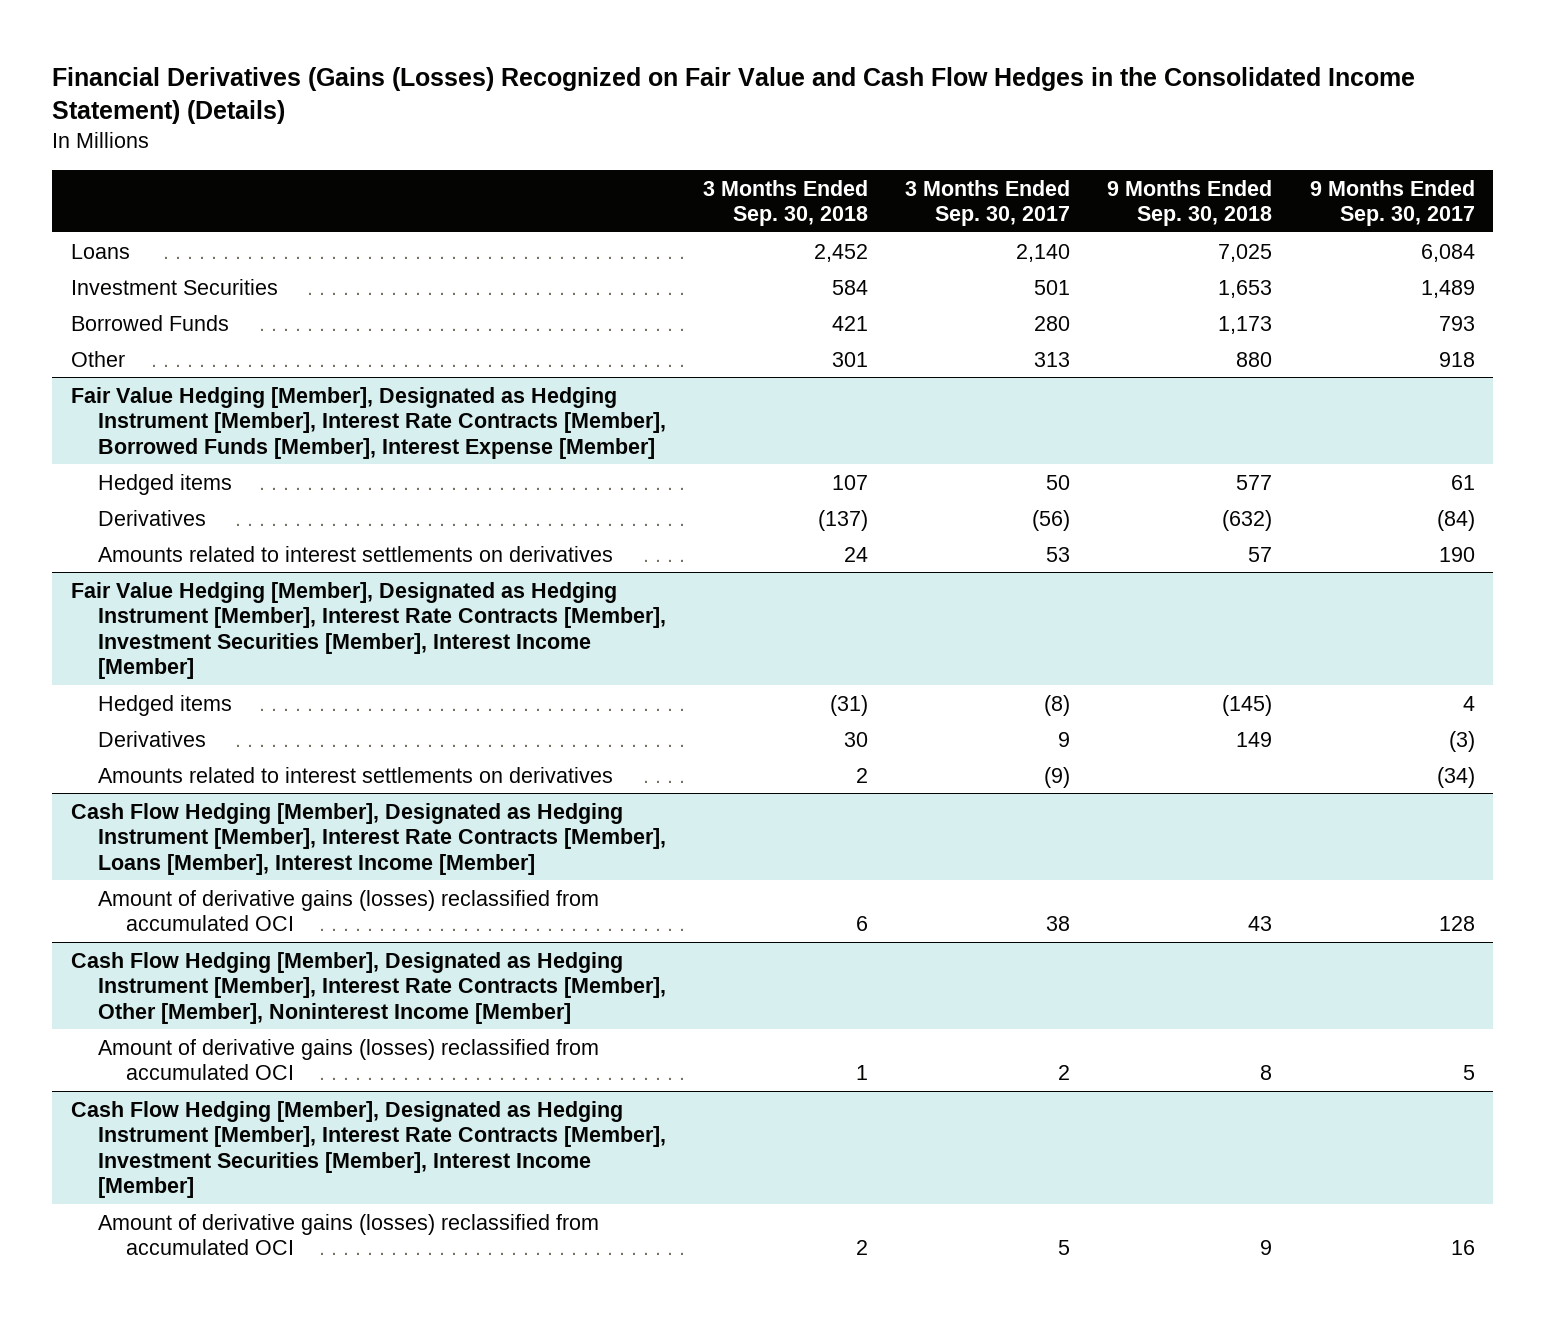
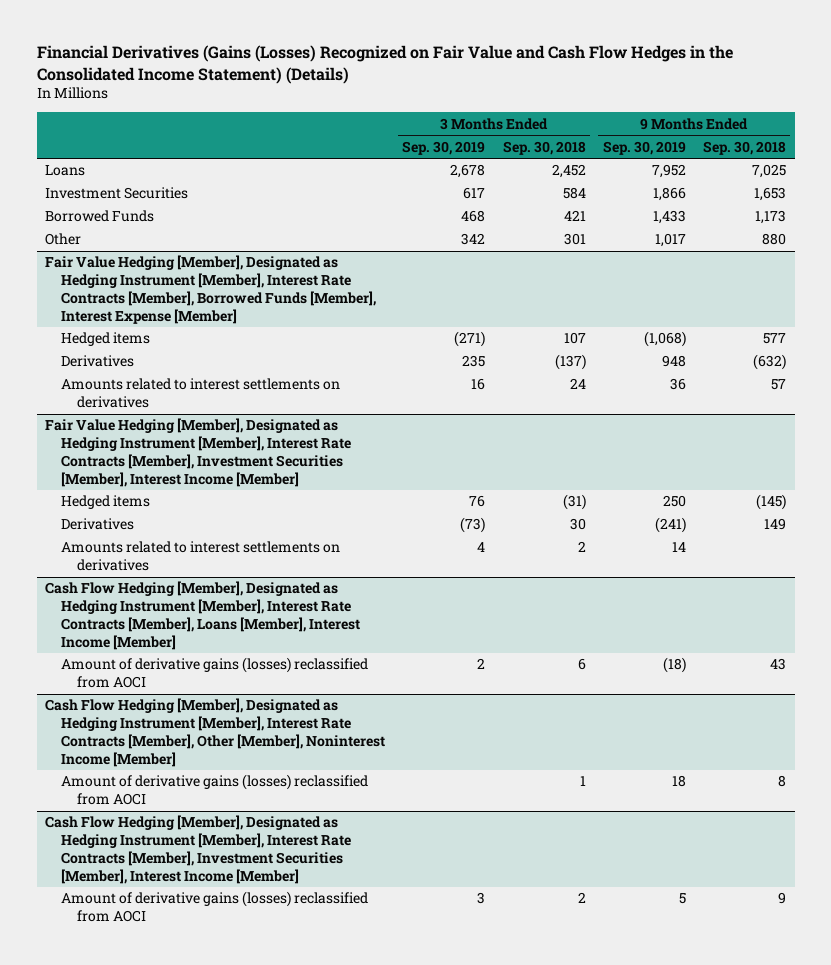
[905,179,1071,227] 3 Months Ended Sep. 30, 2017 -> none
[1309,179,1475,227] 9 Months Ended Sep. 30, 2017 -> none
none -> [402,140,486,155] Sep. 30, 2019
none -> [602,140,686,155] Sep. 30, 2019
[98,889,600,932] Amount of derivative gains (losses) reclassified from accumulated OCI -> [61,657,369,689] Amount of derivative gains (losses) reclassified from AOCI
[98,1038,600,1081] Amount of derivative gains (losses) reclassified from accumulated OCI -> [61,774,369,806] Amount of derivative gains (losses) reclassified from AOCI
[98,1213,600,1256] Amount of derivative gains (losses) reclassified from accumulated OCI -> [61,891,369,923] Amount of derivative gains (losses) reclassified from AOCI

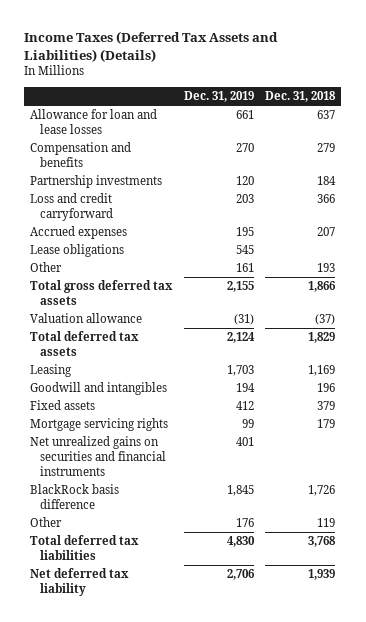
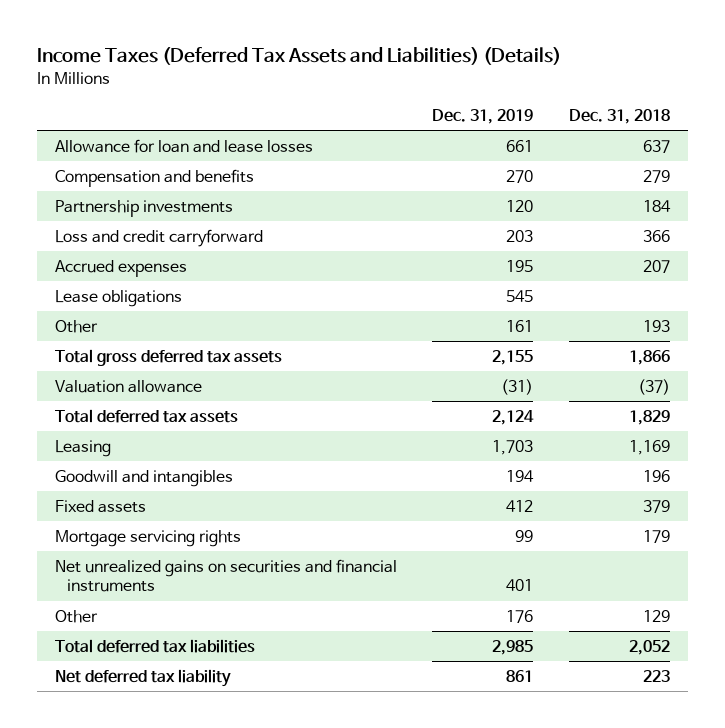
[30,484,120,510] BlackRock basis difference -> none
[317,518,336,528] 119 -> [643,609,671,622] 129
[226,536,255,548] 4,830 -> [492,639,534,655] 2,985
[308,536,337,548] 3,768 -> [629,639,671,655] 2,052
[226,569,255,581] 2,706 -> [506,669,534,682] 861
[308,569,336,581] 1,939 -> [643,669,671,682] 223

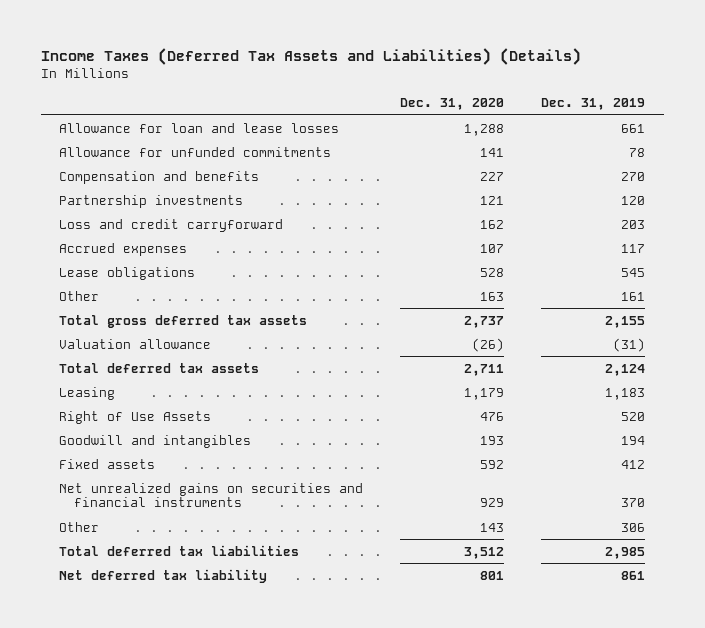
[569,108,671,124] Dec. 31, 2018 -> none
none -> [400,98,505,111] Dec. 31, 2020
none -> [59,146,332,157] Allowance for unfunded commitments
[506,259,534,272] 195 -> [621,243,646,253] 117
[492,439,534,455] 1,703 -> [605,387,646,400] 1,183
none -> [59,410,212,424] Right of Use Assets
[54,529,241,547] Mortgage servicing rights -> none
[506,579,534,592] 401 -> [621,498,646,508] 370
[506,609,534,623] 176 -> [621,522,646,532] 306

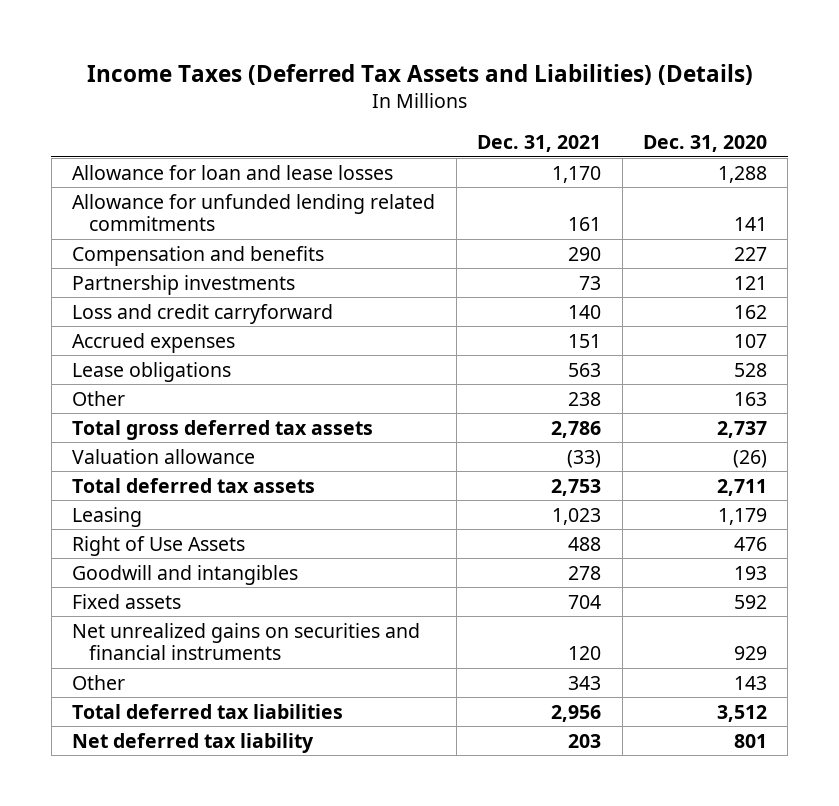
[541,98,646,111] Dec. 31, 2019 -> none
none -> [477,135,602,153] Dec. 31, 2021
[59,146,332,157] Allowance for unfunded commitments -> [72,193,436,232] Allowance for unfunded lending related commitments

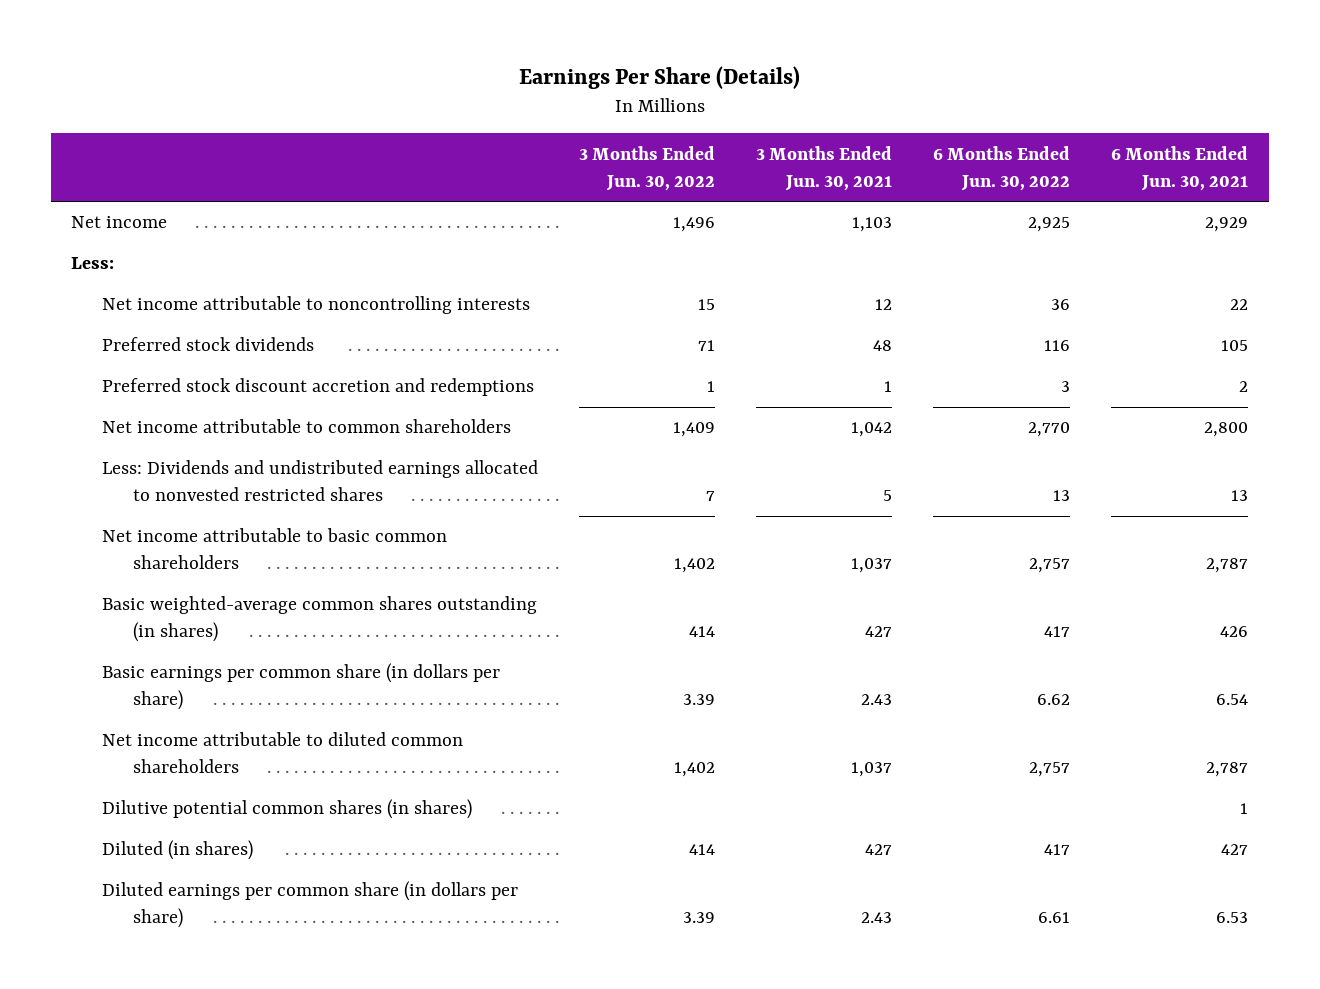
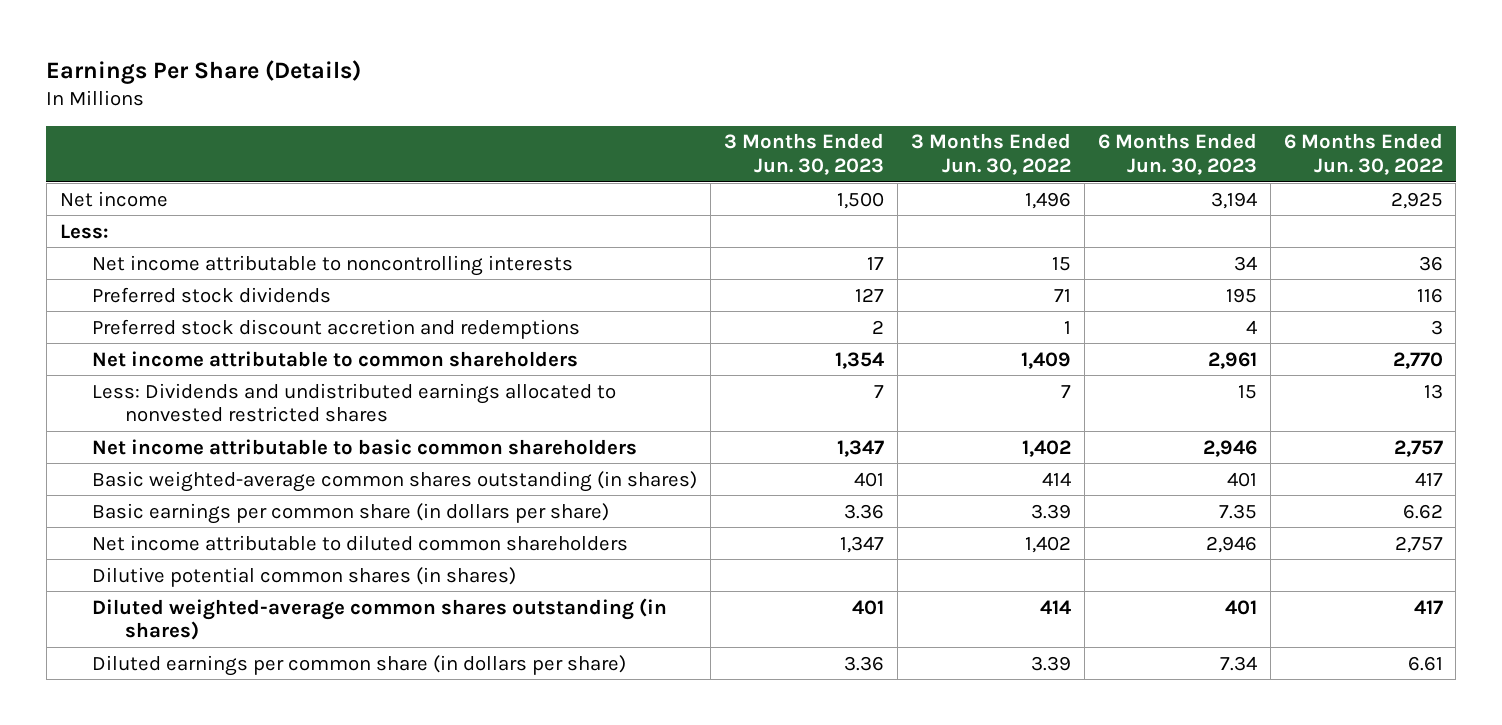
[756,145,893,191] 3 Months Ended Jun. 30, 2021 -> none
[1111,145,1249,191] 6 Months Ended Jun. 30, 2021 -> none
none -> [723,133,884,176] 3 Months Ended Jun. 30, 2023
none -> [1097,133,1257,176] 6 Months Ended Jun. 30, 2023
[102,840,254,861] Diluted (in shares) -> [92,597,668,641] Diluted weighted-average common shares outstanding (in shares)

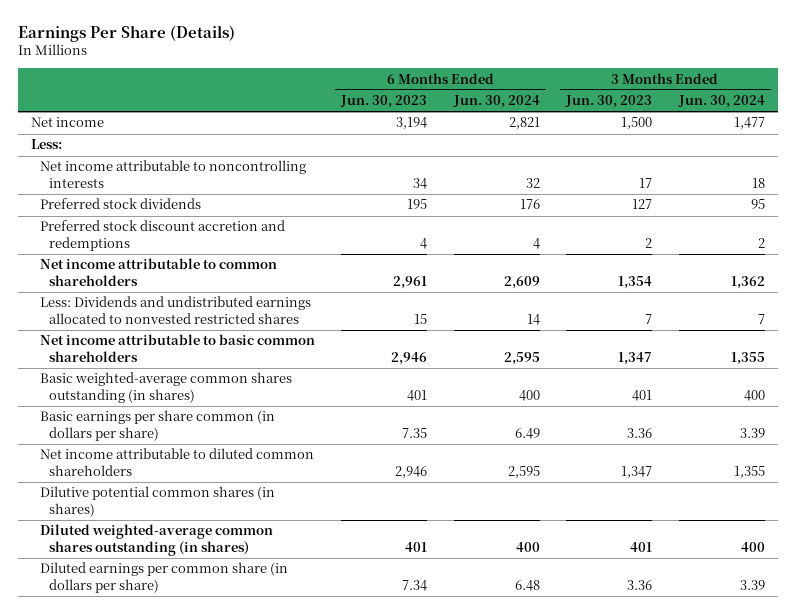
[910,133,1071,176] 3 Months Ended Jun. 30, 2022 -> none
[1283,133,1443,176] 6 Months Ended Jun. 30, 2022 -> none
none -> [452,95,540,109] Jun. 30, 2024
none -> [677,95,765,109] Jun. 30, 2024
[92,502,610,524] Basic earnings per common share (in dollars per share) -> [40,410,276,441] Basic earnings per share common (in dollars per share)

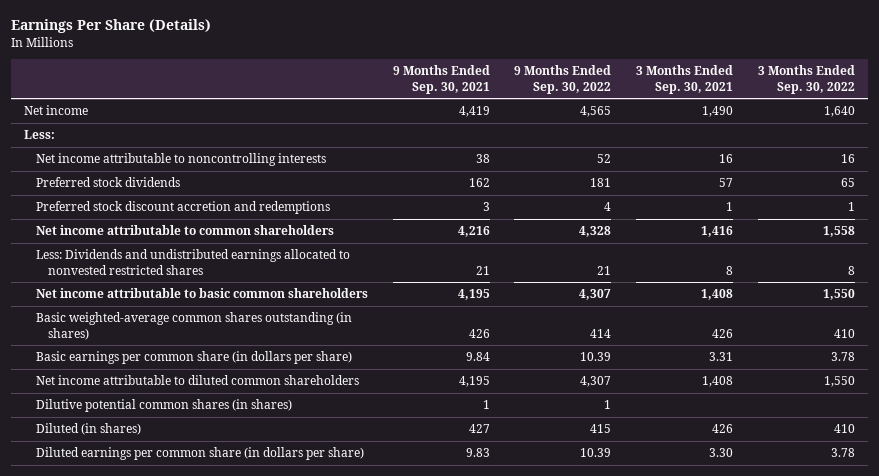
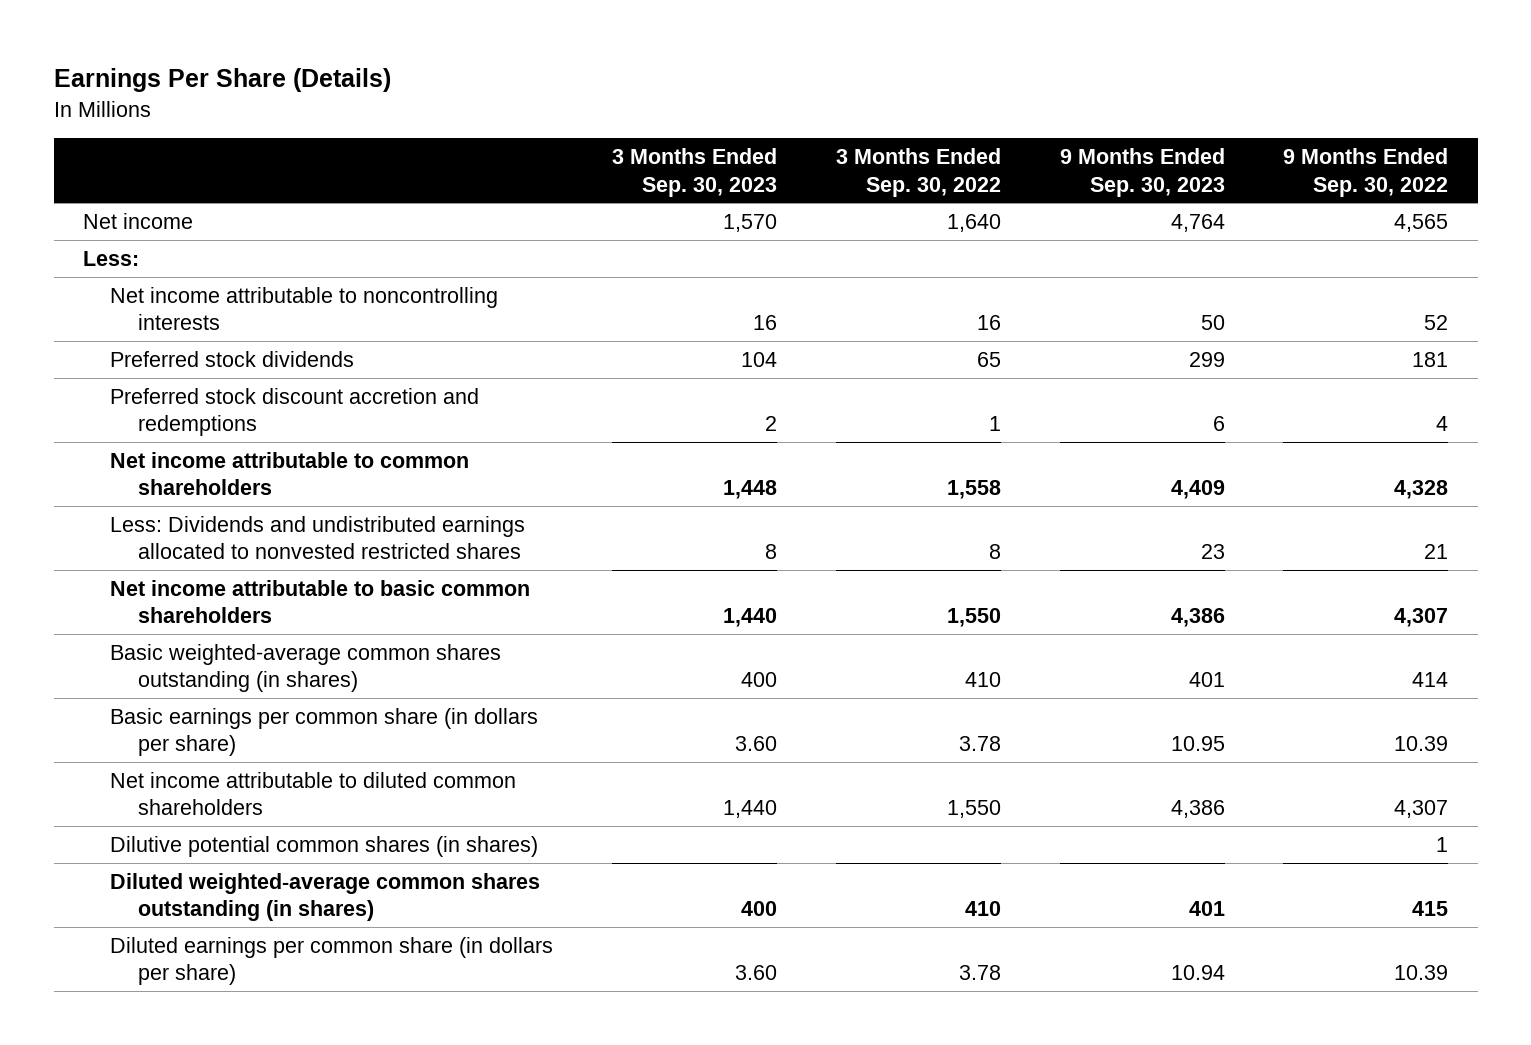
[392,65,490,94] 9 Months Ended Sep. 30, 2021 -> none
[636,65,734,94] 3 Months Ended Sep. 30, 2021 -> none
none -> [612,148,778,197] 3 Months Ended Sep. 30, 2023
none -> [1059,148,1225,197] 9 Months Ended Sep. 30, 2023
[35,423,141,436] Diluted (in shares) -> [110,872,541,922] Diluted weighted-average common shares outstanding (in shares)

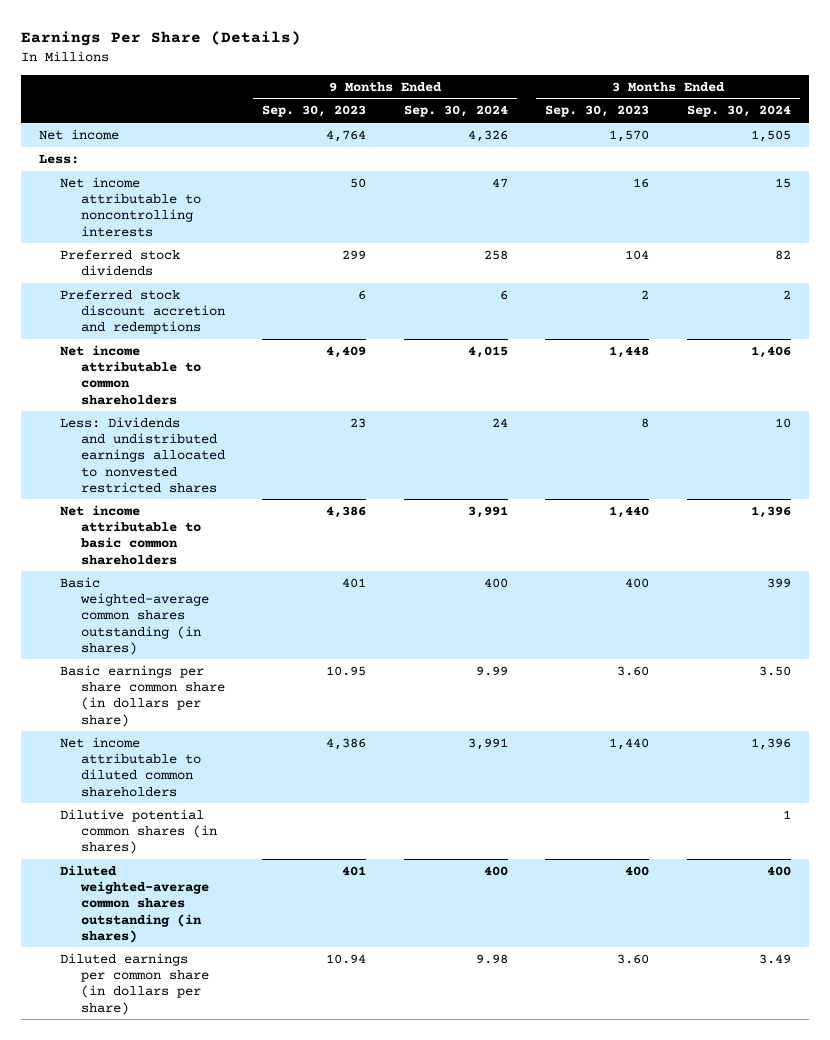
[835,148,1001,197] 3 Months Ended Sep. 30, 2022 -> none
[1283,148,1449,197] 9 Months Ended Sep. 30, 2022 -> none
none -> [403,105,508,118] Sep. 30, 2024
none -> [686,105,791,118] Sep. 30, 2024
[110,707,539,757] Basic earnings per common share (in dollars per share) -> [60,664,226,727] Basic earnings per share common share (in dollars per share)

